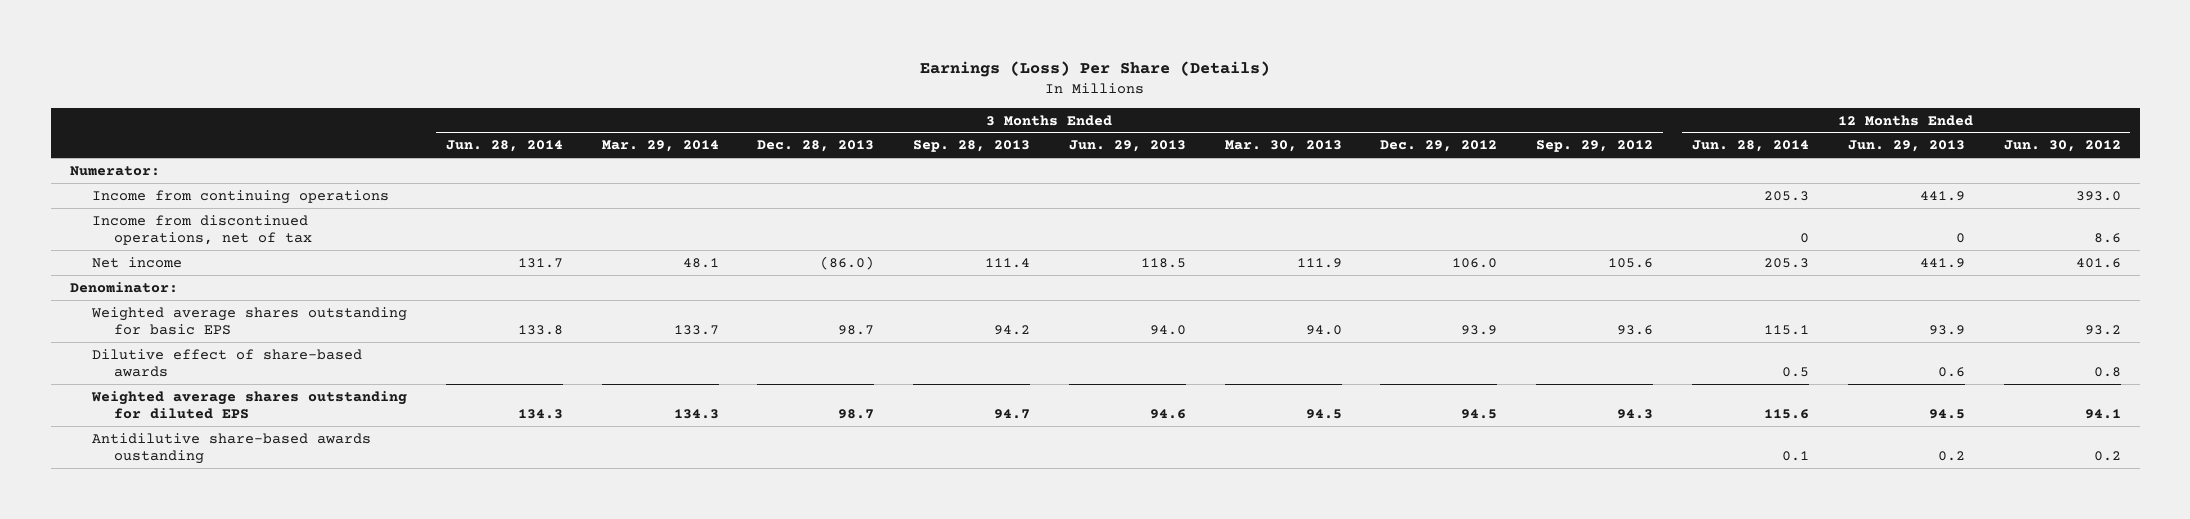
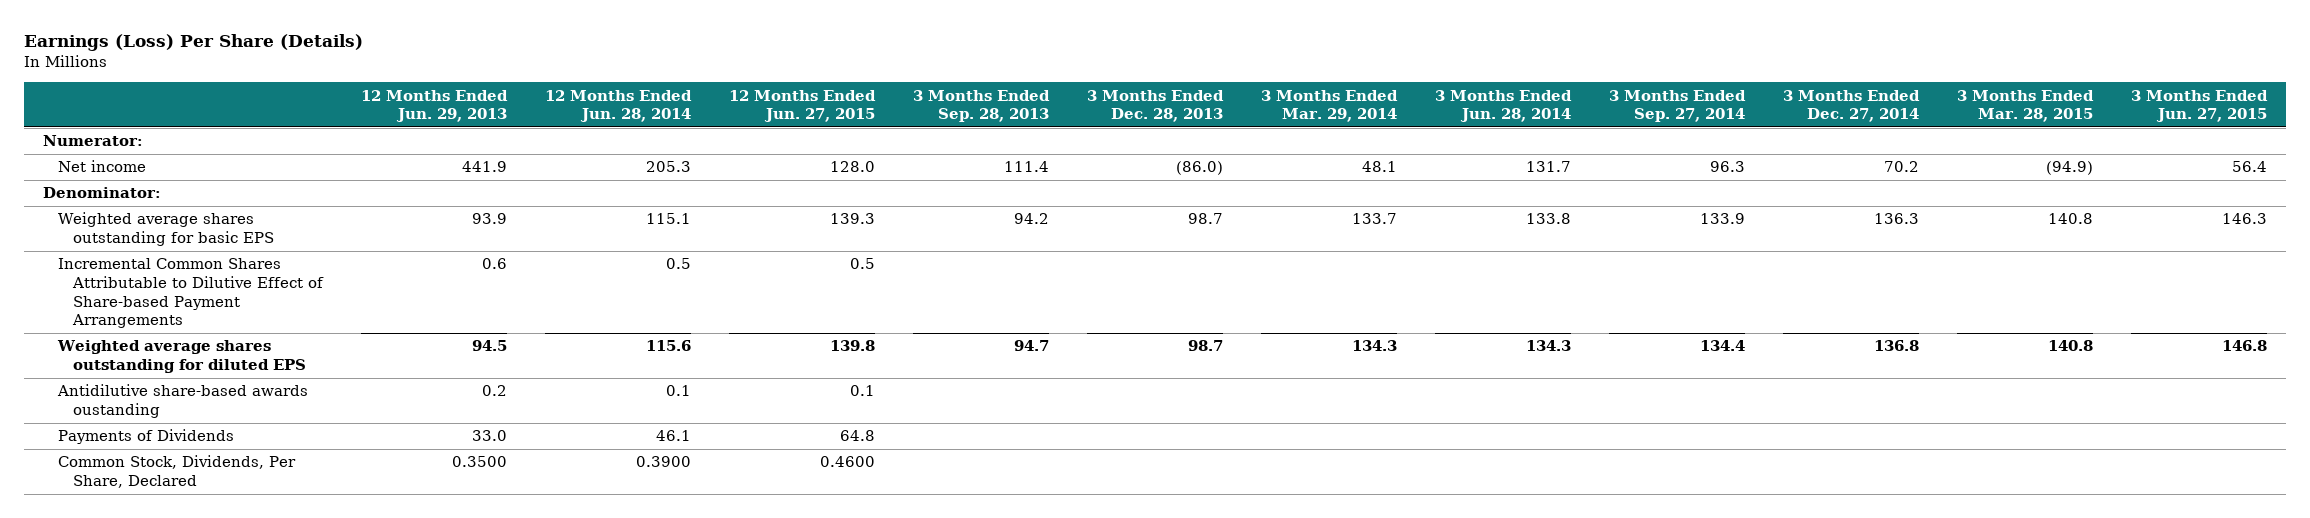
[1068,140,1186,153] Jun. 29, 2013 -> none
[1224,140,1342,153] Mar. 30, 2013 -> none
[1380,140,1498,153] Dec. 29, 2012 -> none
[1536,140,1654,153] Sep. 29, 2012 -> none
[2003,140,2121,153] Jun. 30, 2012 -> none
none -> [728,89,876,123] 12 Months Ended Jun. 27, 2015
none -> [1608,89,1746,123] 3 Months Ended Sep. 27, 2014
none -> [1782,89,1920,123] 3 Months Ended Dec. 27, 2014
none -> [1956,89,2094,123] 3 Months Ended Mar. 28, 2015
none -> [2130,89,2268,123] 3 Months Ended Jun. 27, 2015
[91,189,389,204] Income from continuing operations -> none
[91,214,313,246] Income from discontinued operations, net of tax -> none
[91,348,362,378] Dilutive effect of share-based awards -> [57,258,324,329] Incremental Common Shares Attributable to Dilutive Effect of Share-based Payment Arrangements
none -> [57,429,234,445] Payments of Dividends
none -> [57,455,296,488] Common Stock, Dividends, Per Share, Declared

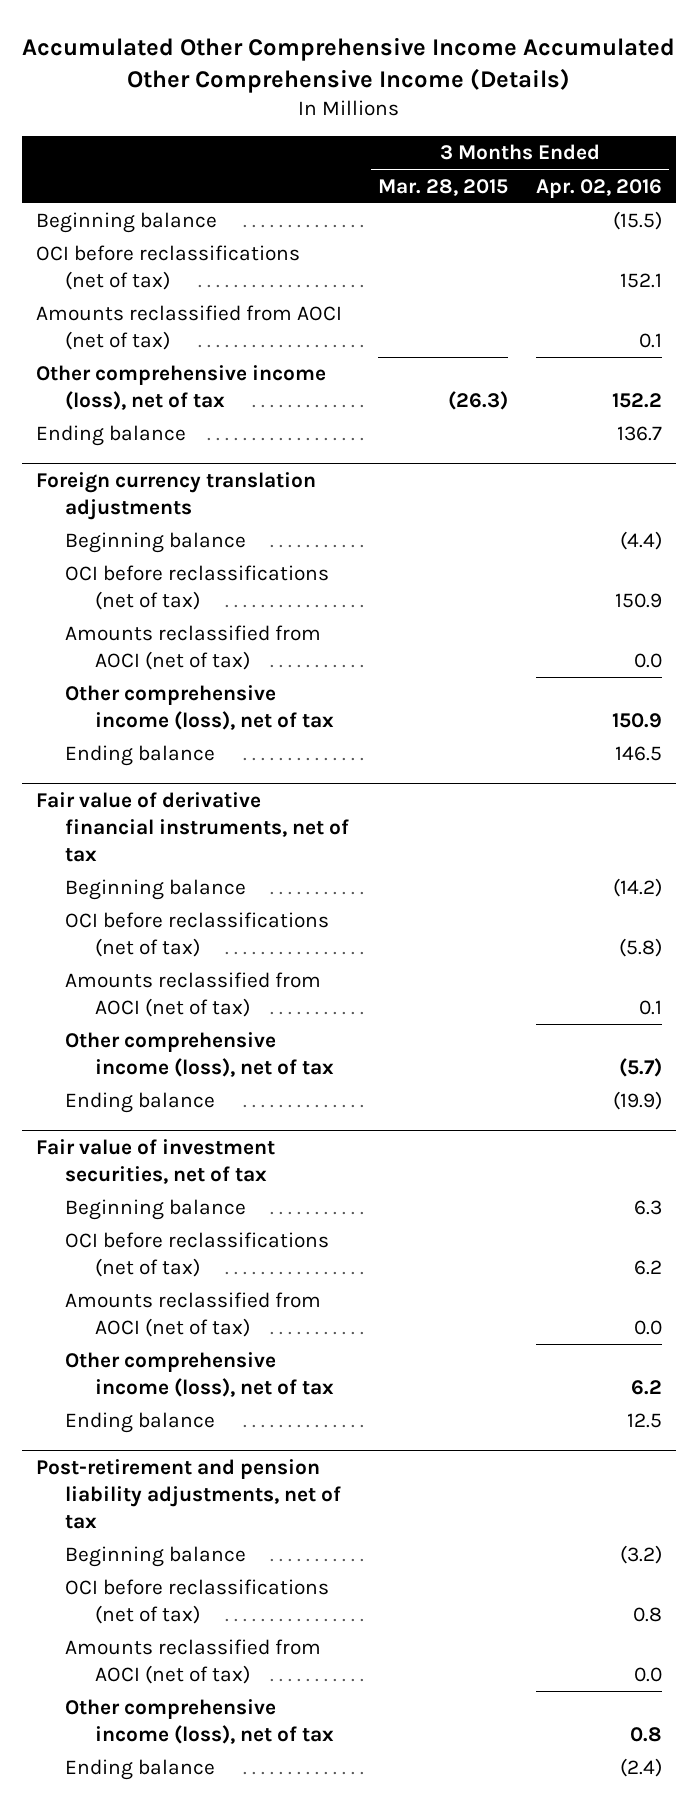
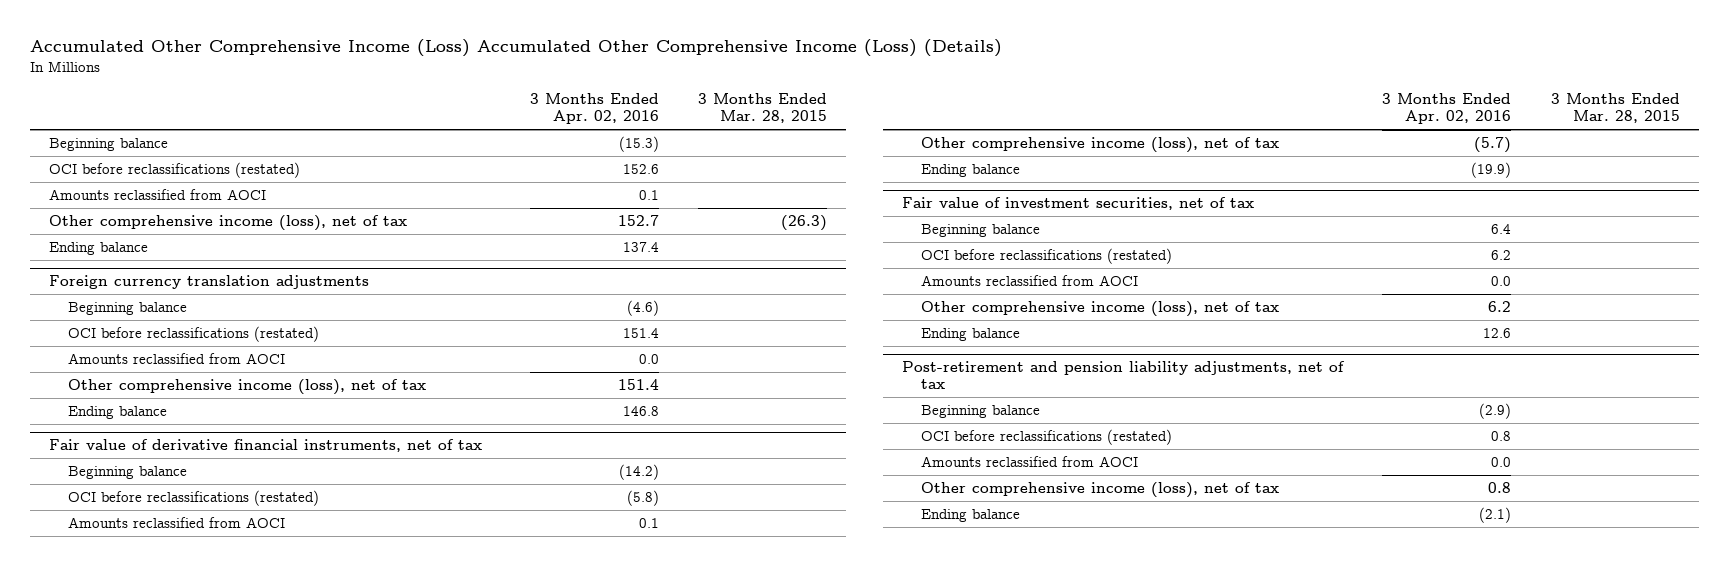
[22,36,676,93] Accumulated Other Comprehensive Income Accumulated Other Comprehensive Income (Details) -> [29,39,1002,58] Accumulated Other Comprehensive Income (Loss) Accumulated Other Comprehensive Income (Loss) (Details)
[613,211,663,231] (15.5) -> [618,135,659,152] (15.3)
[36,245,301,291] OCI before reclassifications (net of tax) -> [49,161,301,178] OCI before reclassifications (restated)
[620,273,663,289] 152.1 -> [622,163,659,174] 152.6
[36,305,343,351] Amounts reclassified from AOCI (net of tax) -> [49,188,267,200] Amounts reclassified from AOCI
[612,393,663,409] 152.2 -> [617,214,659,226] 152.7
[617,426,663,442] 136.7 -> [622,241,659,252] 137.4
[620,531,663,551] (4.4) -> [626,299,659,316] (4.6)
[65,565,330,611] OCI before reclassifications (net of tax) -> [68,325,320,342] OCI before reclassifications (restated)
[615,593,663,609] 150.9 -> [622,327,659,338] 151.4
[65,625,322,671] Amounts reclassified from AOCI (net of tax) -> [68,352,286,364] Amounts reclassified from AOCI
[612,713,663,729] 150.9 -> [617,378,659,390] 151.4
[615,746,663,762] 146.5 -> [622,405,659,416] 146.8
[65,912,330,958] OCI before reclassifications (net of tax) -> [68,489,320,506] OCI before reclassifications (restated)
[65,972,322,1018] Amounts reclassified from AOCI (net of tax) -> [68,516,286,528] Amounts reclassified from AOCI
[634,1200,663,1216] 6.3 -> [1491,223,1512,234] 6.4
[65,1232,330,1278] OCI before reclassifications (net of tax) -> [920,247,1172,264] OCI before reclassifications (restated)
[65,1292,322,1338] Amounts reclassified from AOCI (net of tax) -> [920,274,1138,286] Amounts reclassified from AOCI
[627,1413,663,1429] 12.5 -> [1483,327,1512,338] 12.6
[620,1545,663,1565] (3.2) -> [1479,402,1512,419] (2.9)
[65,1579,330,1625] OCI before reclassifications (net of tax) -> [920,428,1172,445] OCI before reclassifications (restated)
[65,1639,322,1685] Amounts reclassified from AOCI (net of tax) -> [920,455,1138,467] Amounts reclassified from AOCI
[620,1758,663,1778] (2.4) -> [1479,506,1512,523] (2.1)

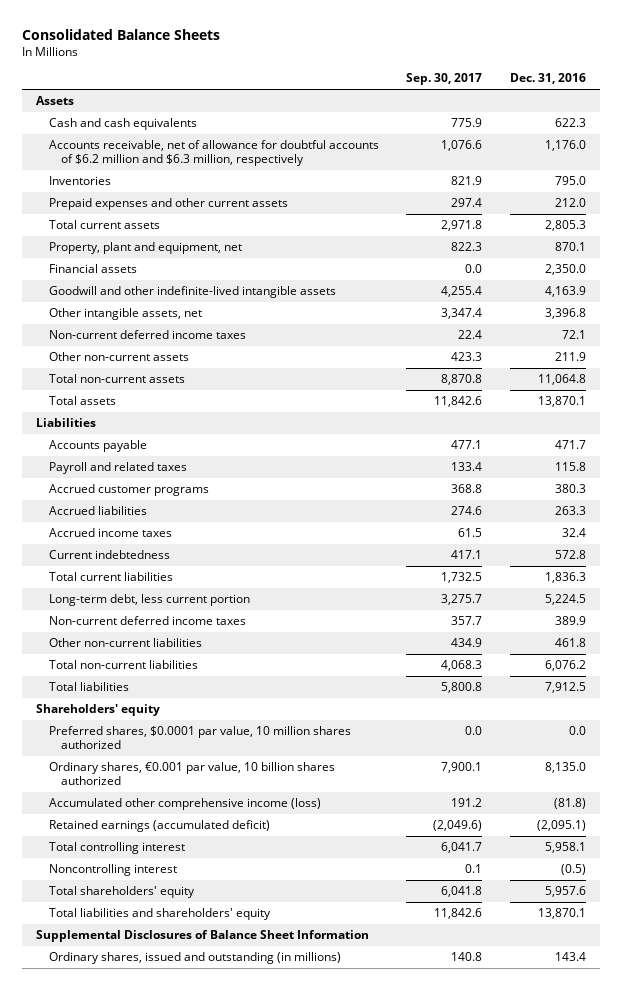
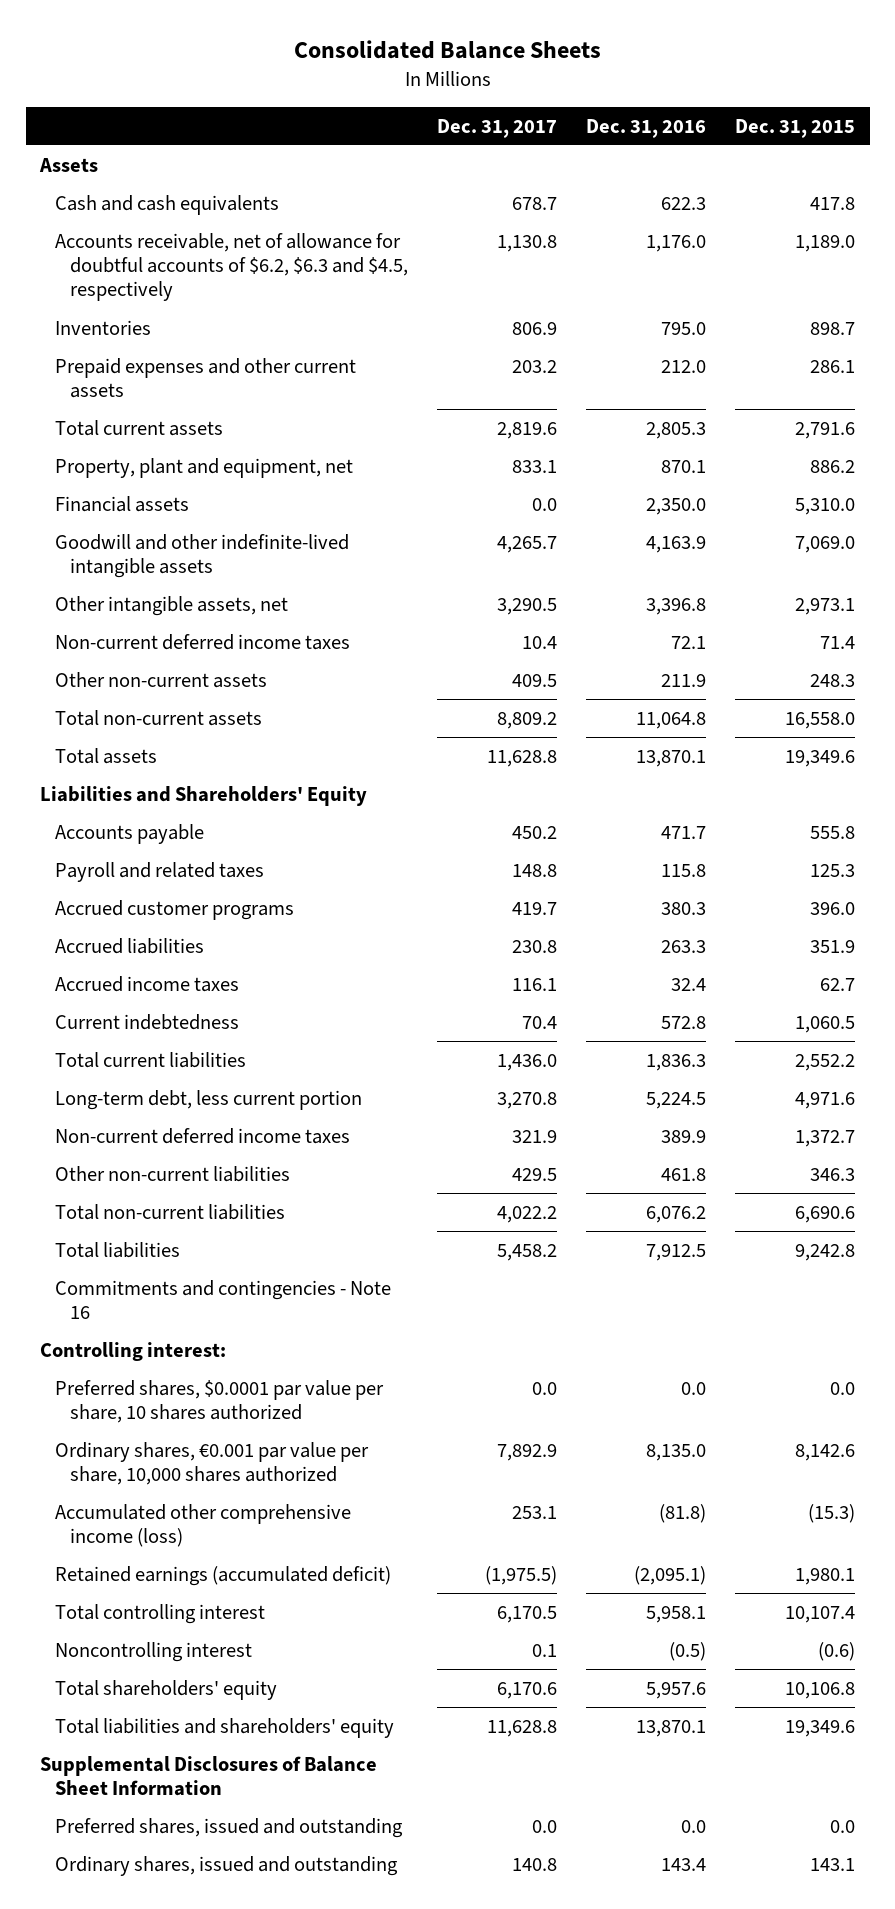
[406,73,483,86] Sep. 30, 2017 -> none
none -> [437,118,558,138] Dec. 31, 2017
none -> [735,118,856,138] Dec. 31, 2015
[48,140,379,167] Accounts receivable, net of allowance for doubtful accounts of $6.2 million and $6.3 million, respectively -> [55,232,409,302] Accounts receivable, net of allowance for doubtful accounts of $6.2, $6.3 and $4.5, respectively
[35,418,96,428] Liabilities -> none
none -> [40,785,368,806] Liabilities and Shareholders' Equity
none -> [55,1279,392,1320] Commitments and contingencies - Note 16
[35,704,160,717] Shareholders' equity -> [40,1341,227,1361] Controlling interest:
[48,726,351,750] Preferred shares, $0.0001 par value, 10 million shares authorized -> [55,1379,385,1424] Preferred shares, $0.0001 par value per share, 10 shares authorized
[48,762,335,786] Ordinary shares, €0.001 par value, 10 billion shares authorized -> [55,1441,370,1486] Ordinary shares, €0.001 par value per share, 10,000 shares authorized
none -> [55,1817,404,1838] Preferred shares, issued and outstanding
[48,952,341,965] Ordinary shares, issued and outstanding (in millions) -> [55,1855,399,1876] Ordinary shares, issued and outstanding

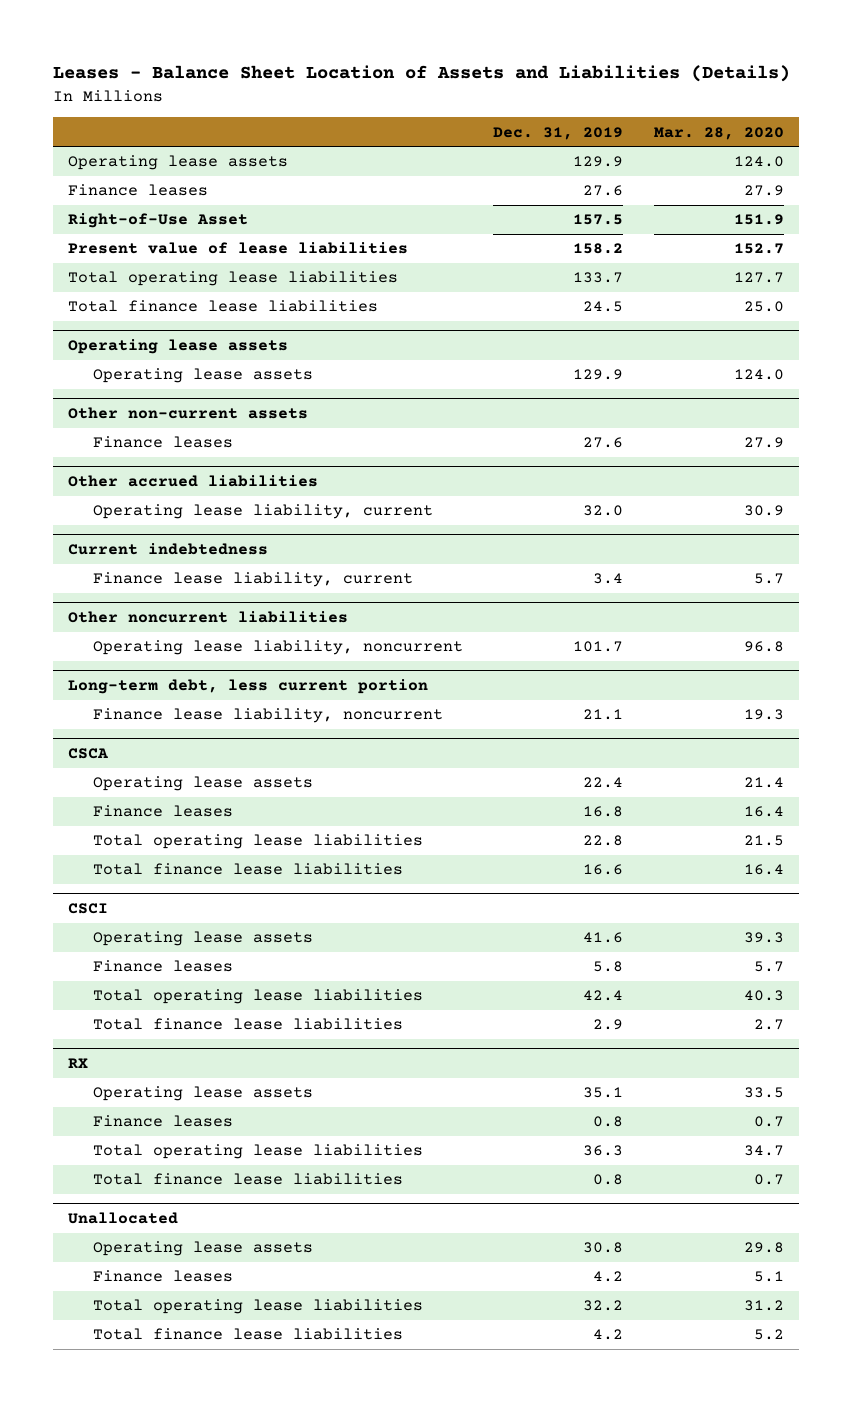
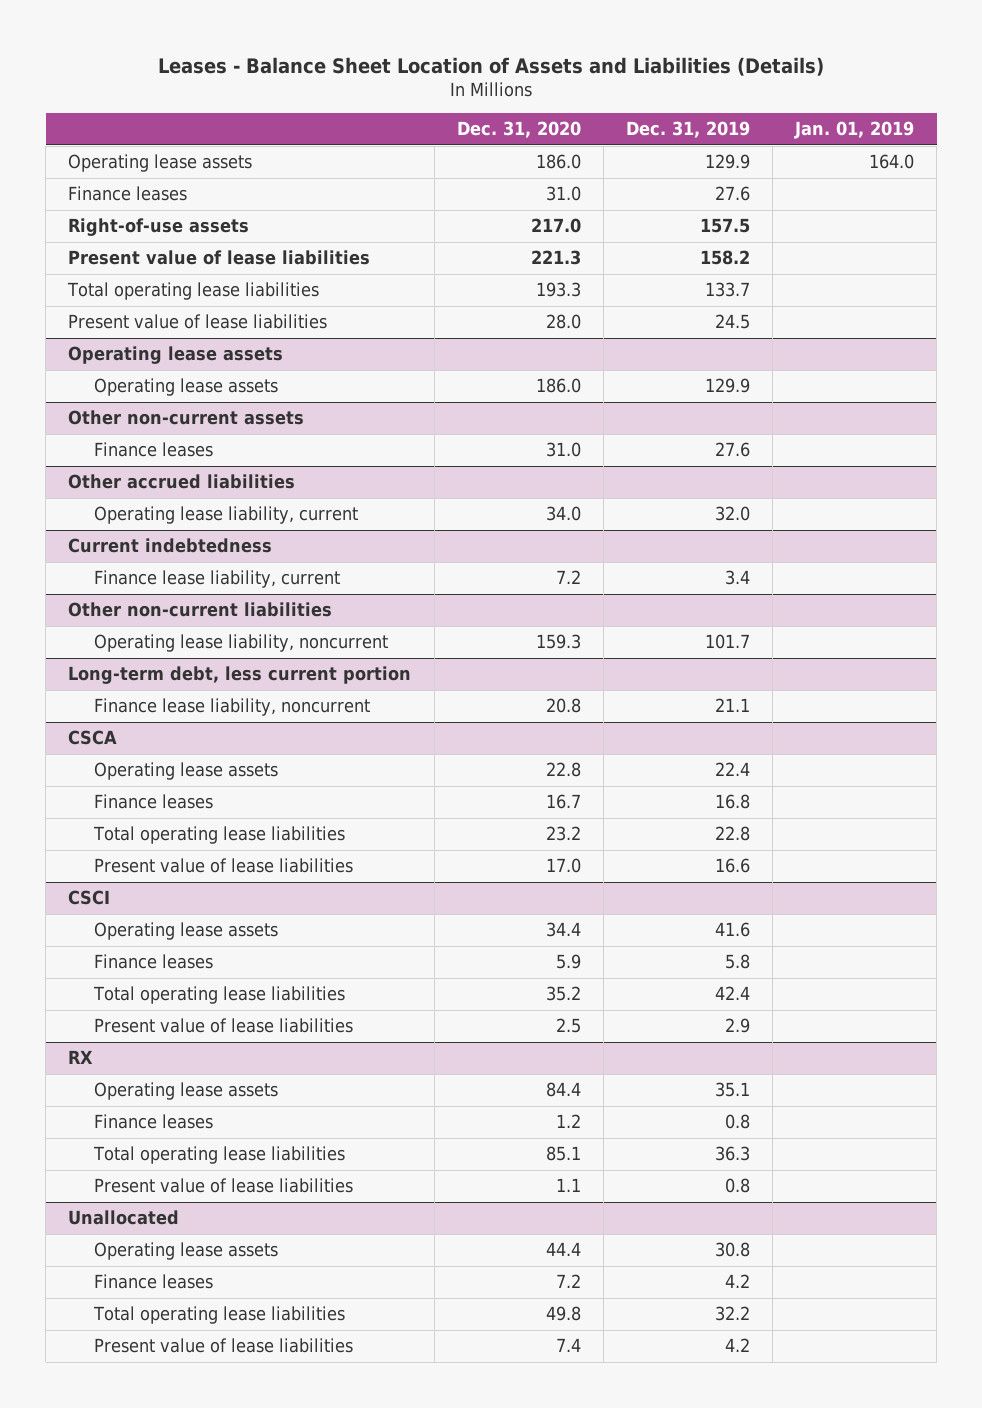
[653,126,784,140] Mar. 28, 2020 -> none
none -> [456,121,581,139] Dec. 31, 2020
none -> [793,121,914,140] Jan. 01, 2019
[67,213,248,229] Right-of-Use Asset -> [68,218,250,237] Right-of-use assets
[67,300,378,313] Total finance lease liabilities -> [68,314,328,330] Present value of lease liabilities
[67,611,348,624] Other noncurrent liabilities -> [68,602,333,618] Other non-current liabilities
[92,863,403,876] Total finance lease liabilities -> [94,858,354,874] Present value of lease liabilities
[92,1018,403,1031] Total finance lease liabilities -> [94,1018,354,1034] Present value of lease liabilities
[92,1173,403,1186] Total finance lease liabilities -> [94,1178,354,1194] Present value of lease liabilities
[92,1328,403,1341] Total finance lease liabilities -> [94,1338,354,1354] Present value of lease liabilities

